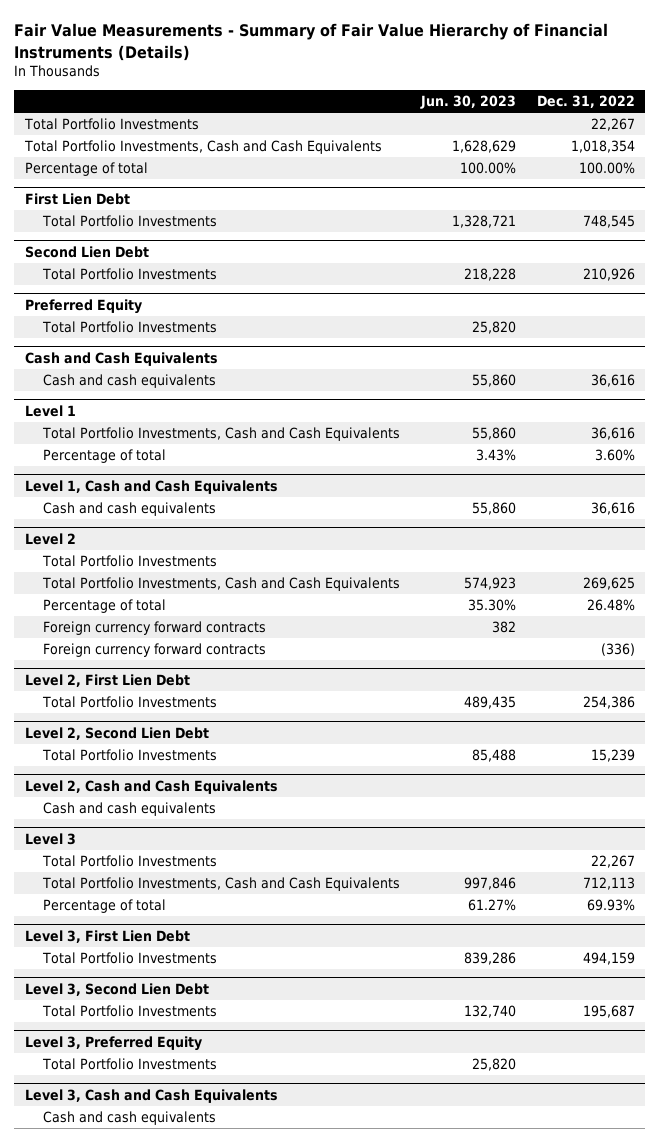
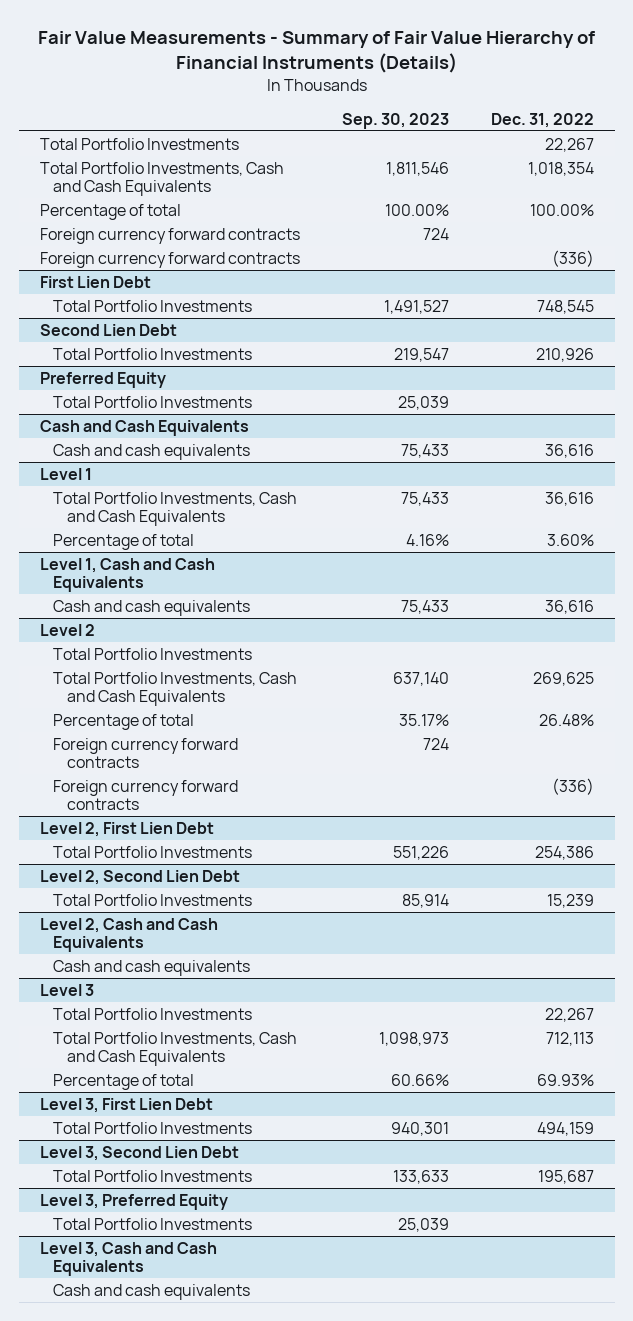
[420,95,517,110] Jun. 30, 2023 -> none
none -> [341,112,449,129] Sep. 30, 2023
none -> [39,227,300,244] Foreign currency forward contracts
none -> [39,251,300,268] Foreign currency forward contracts

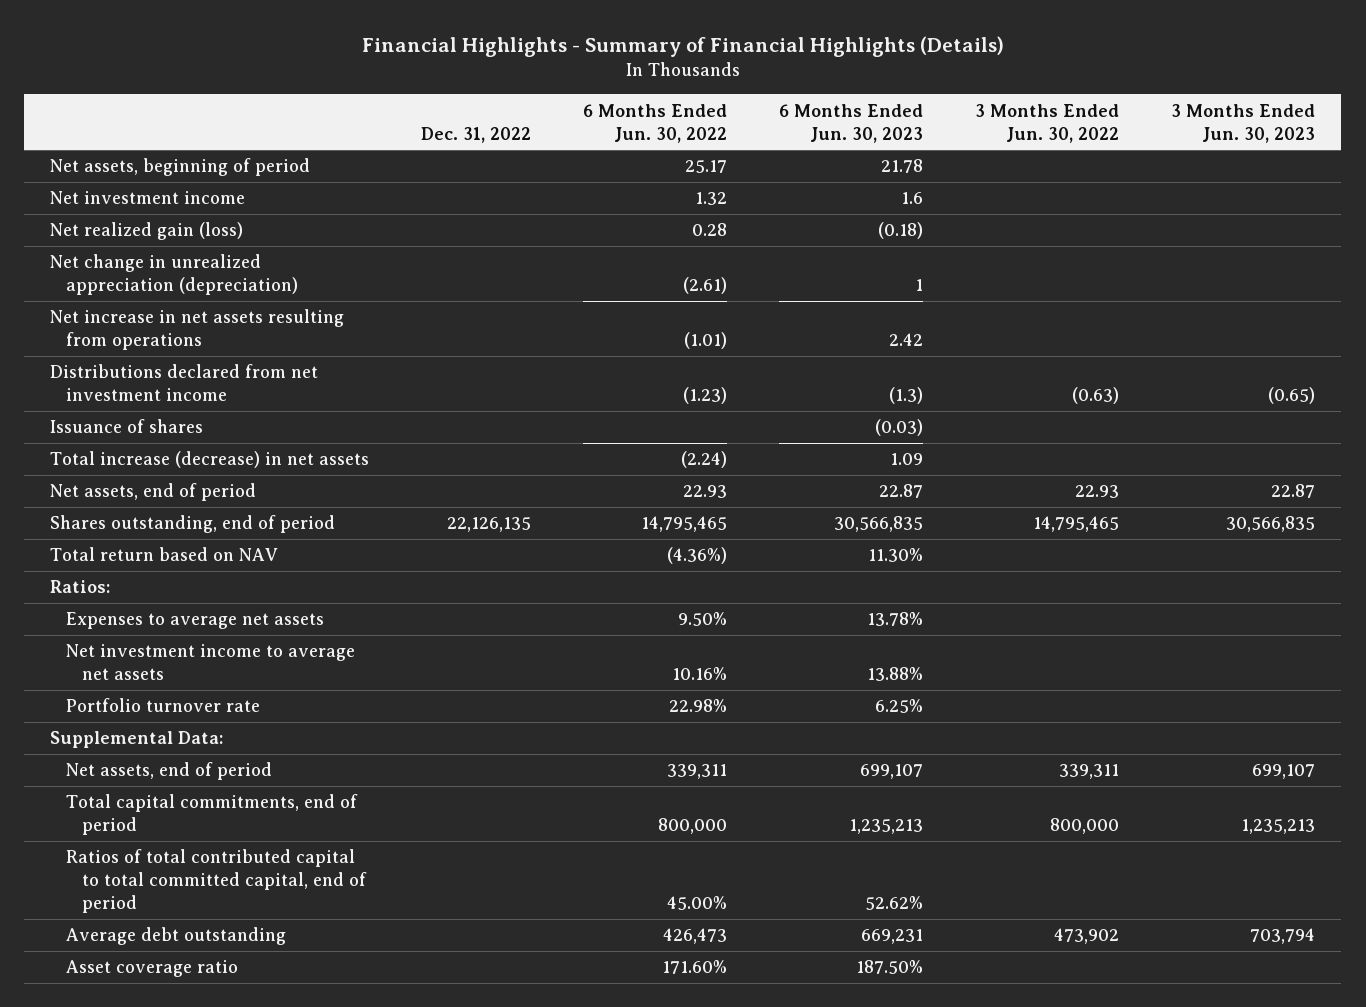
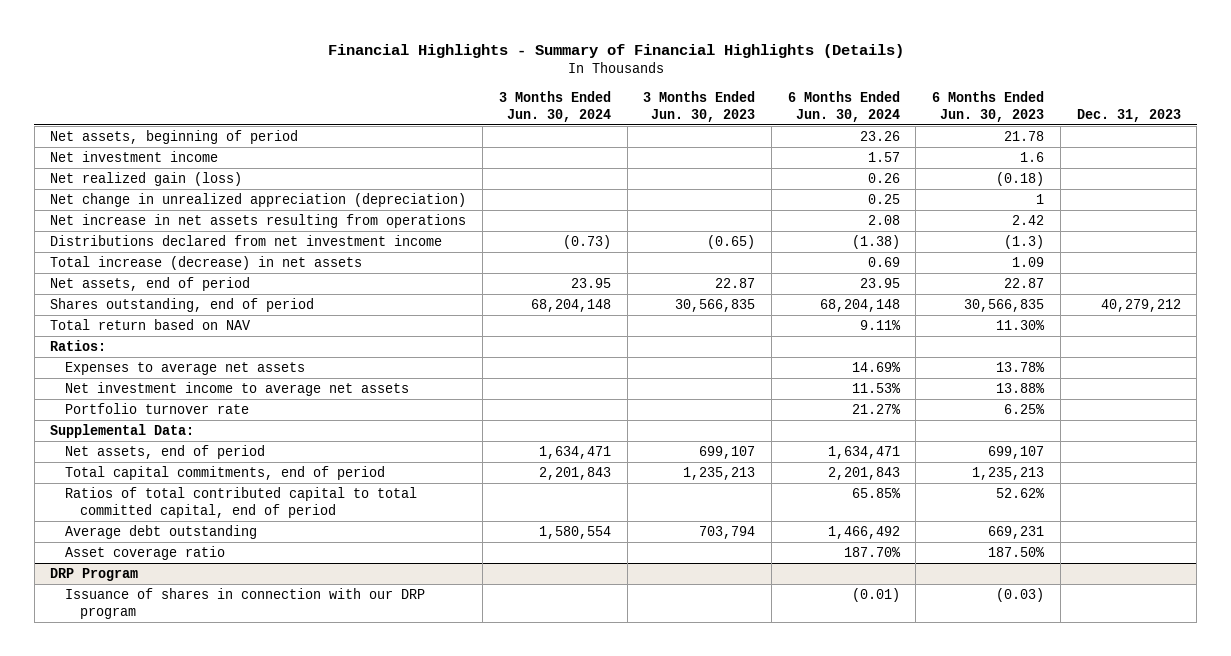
[421,126,532,143] Dec. 31, 2022 -> none
[583,103,728,143] 6 Months Ended Jun. 30, 2022 -> none
[975,103,1120,143] 3 Months Ended Jun. 30, 2022 -> none
none -> [498,90,611,122] 3 Months Ended Jun. 30, 2024
none -> [787,90,900,122] 6 Months Ended Jun. 30, 2024
none -> [1076,108,1181,122] Dec. 31, 2023
[50,419,204,434] Issuance of shares -> none
none -> [50,568,139,582] DRP Program
none -> [65,588,426,619] Issuance of shares in connection with our DRP program

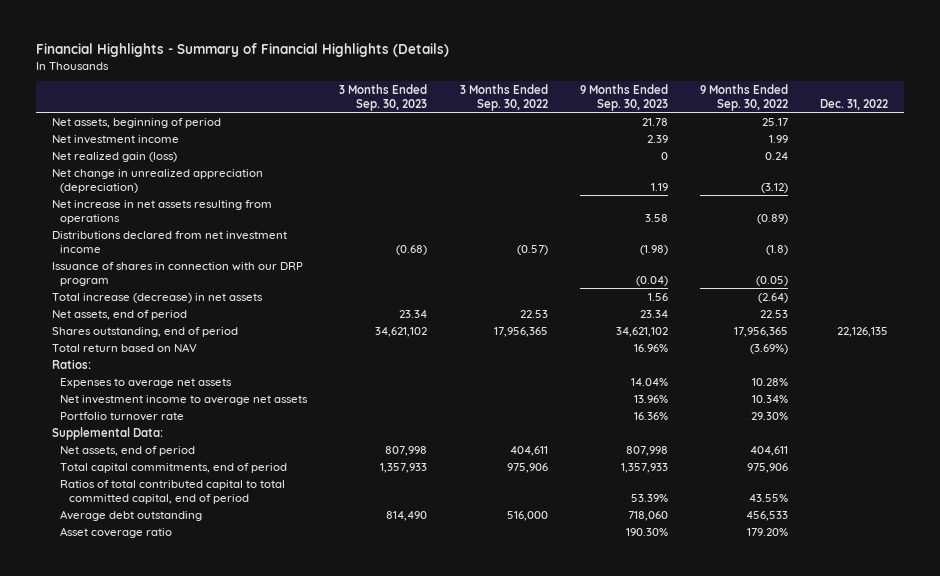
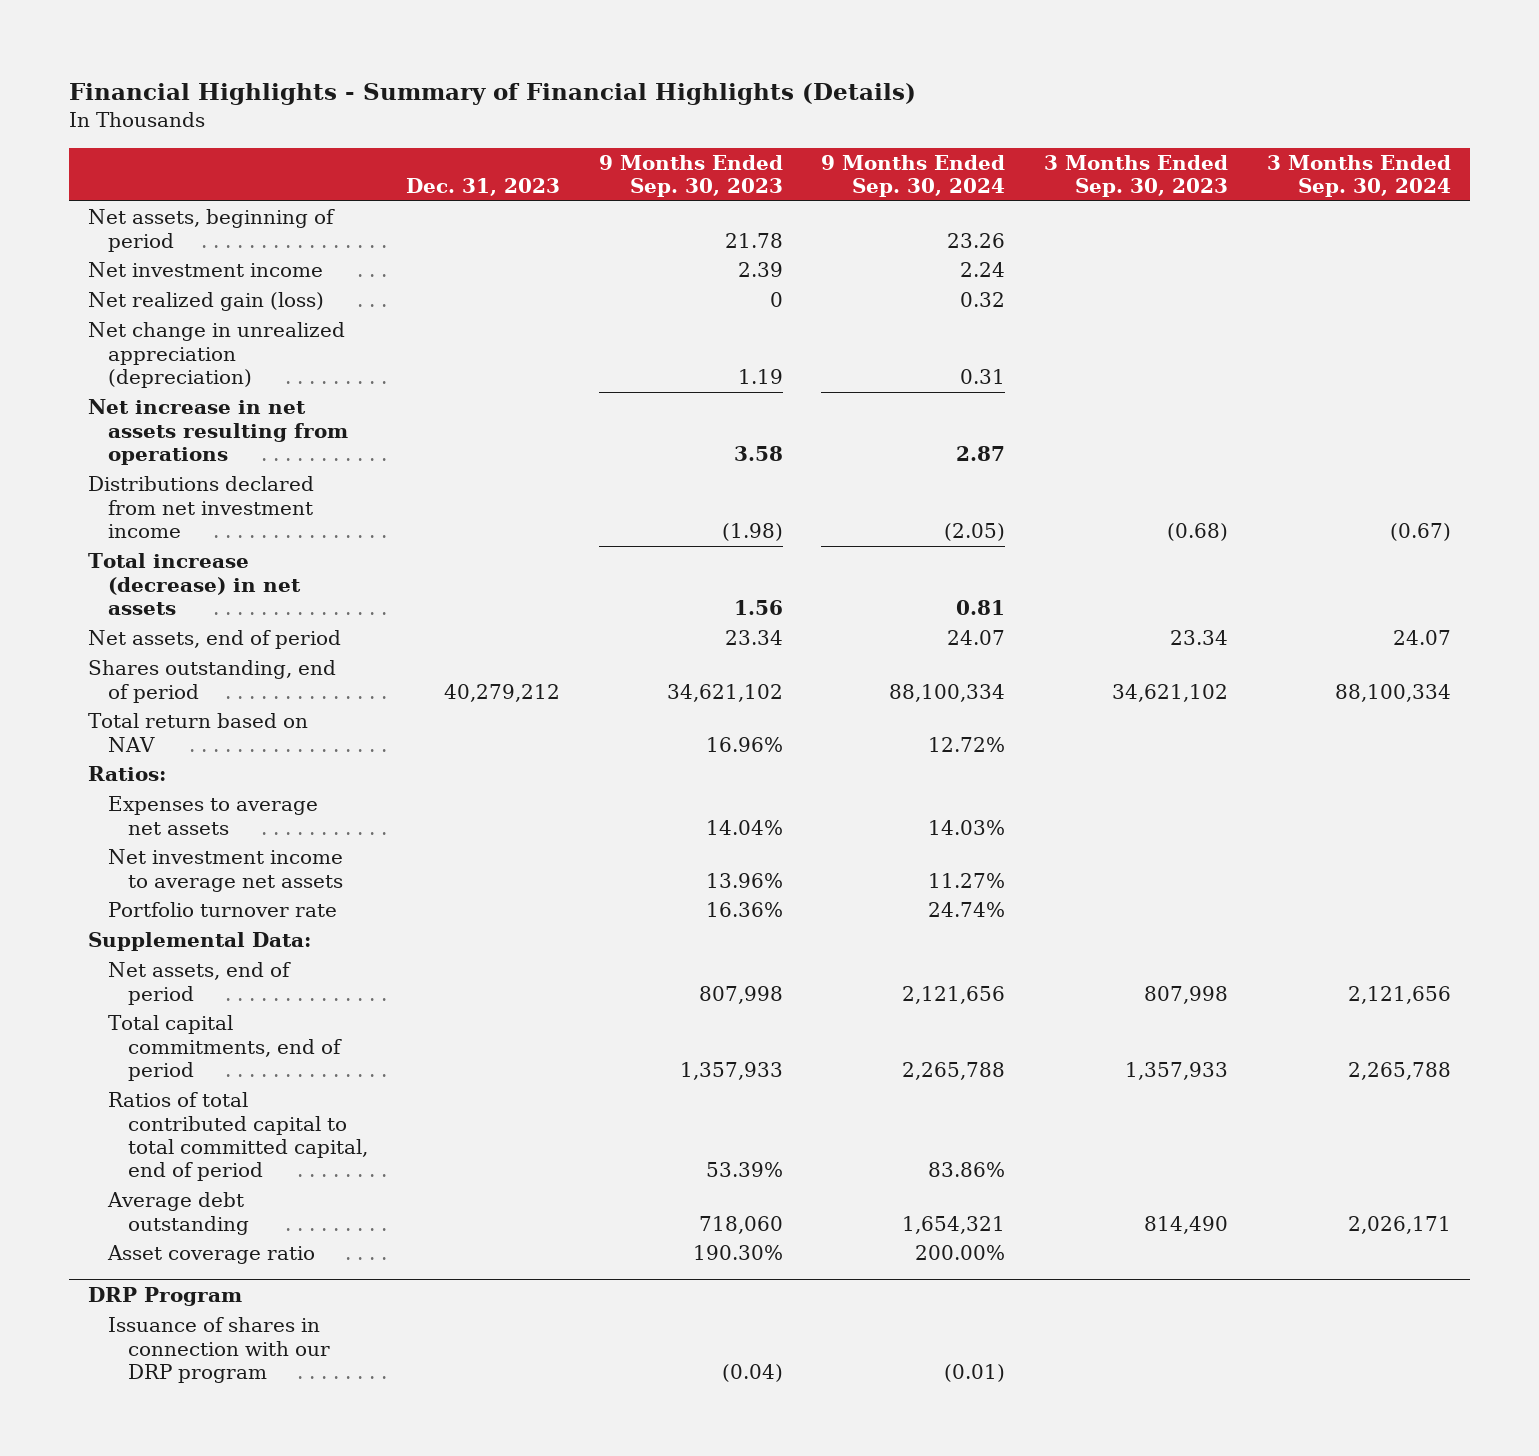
[459,84,548,112] 3 Months Ended Sep. 30, 2022 -> none
[699,84,788,112] 9 Months Ended Sep. 30, 2022 -> none
[820,99,889,111] Dec. 31, 2022 -> none
none -> [406,178,561,197] Dec. 31, 2023
none -> [821,154,1006,198] 9 Months Ended Sep. 30, 2024
none -> [1266,154,1451,198] 3 Months Ended Sep. 30, 2024
[51,261,303,286] Issuance of shares in connection with our DRP program -> none
none -> [88,1286,243,1306] DRP Program
none -> [107,1317,330,1383] Issuance of shares in connection with our DRP program

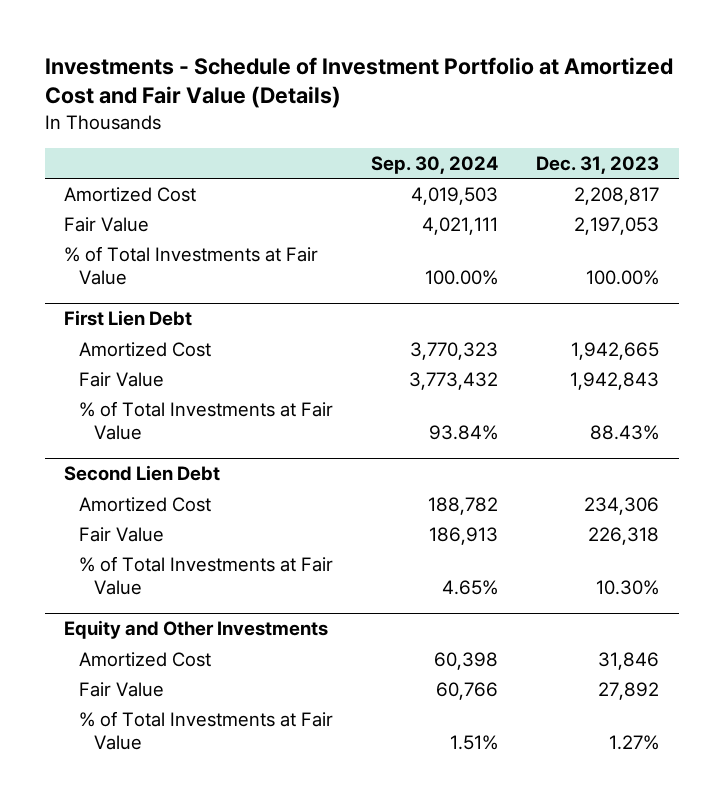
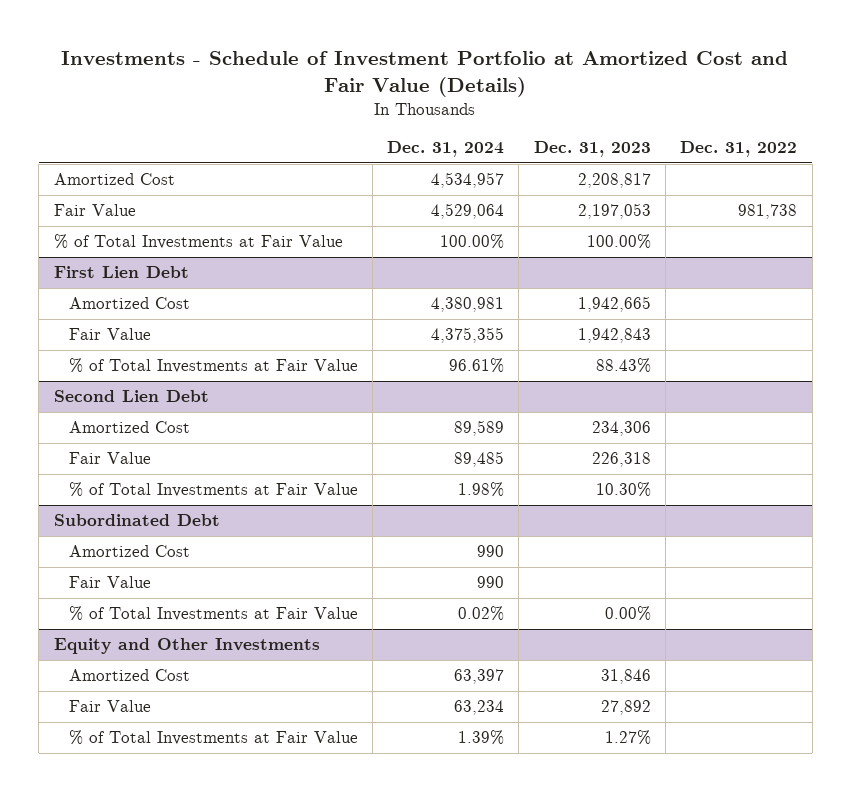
[371,155,499,174] Sep. 30, 2024 -> none
none -> [387,141,505,158] Dec. 31, 2024
none -> [680,141,798,158] Dec. 31, 2022
none -> [53,514,220,527] Subordinated Debt
none -> [68,545,190,558] Amortized Cost
none -> [68,576,151,589] Fair Value
none -> [68,606,358,622] % of Total Investments at Fair Value

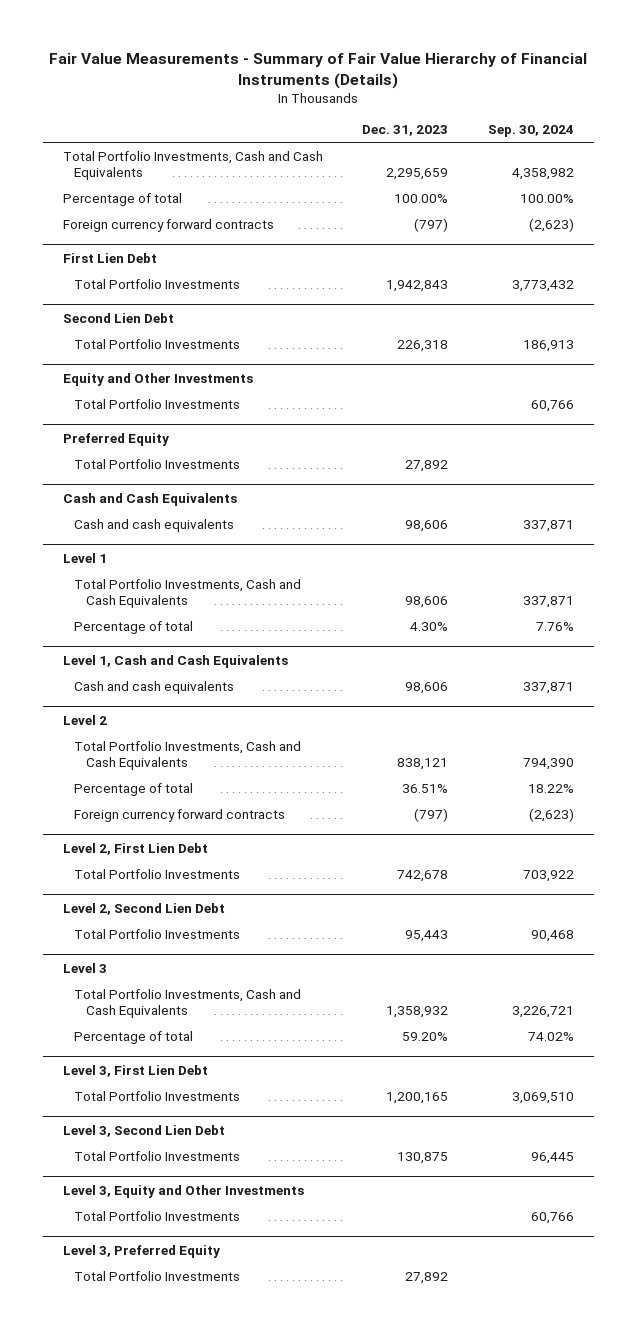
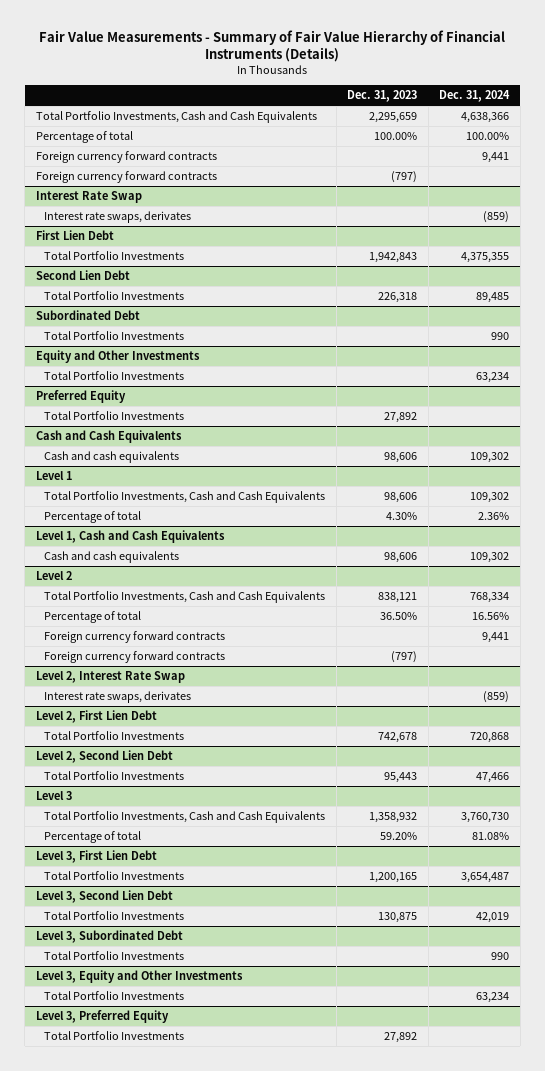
[488,125,575,138] Sep. 30, 2024 -> none
none -> [439,90,511,103] Dec. 31, 2024
none -> [35,151,217,164] Foreign currency forward contracts
none -> [35,191,142,204] Interest Rate Swap
none -> [44,211,192,224] Interest rate swaps, derivates
none -> [35,310,140,321] Subordinated Debt
none -> [44,331,185,341] Total Portfolio Investments
[402,783,449,793] 36.51% -> [380,612,418,621] 36.50%
none -> [44,631,226,644] Foreign currency forward contracts
none -> [35,671,185,684] Level 2, Interest Rate Swap
none -> [44,691,192,704] Interest rate swaps, derivates
none -> [35,930,183,944] Level 3, Subordinated Debt
none -> [44,951,185,961] Total Portfolio Investments

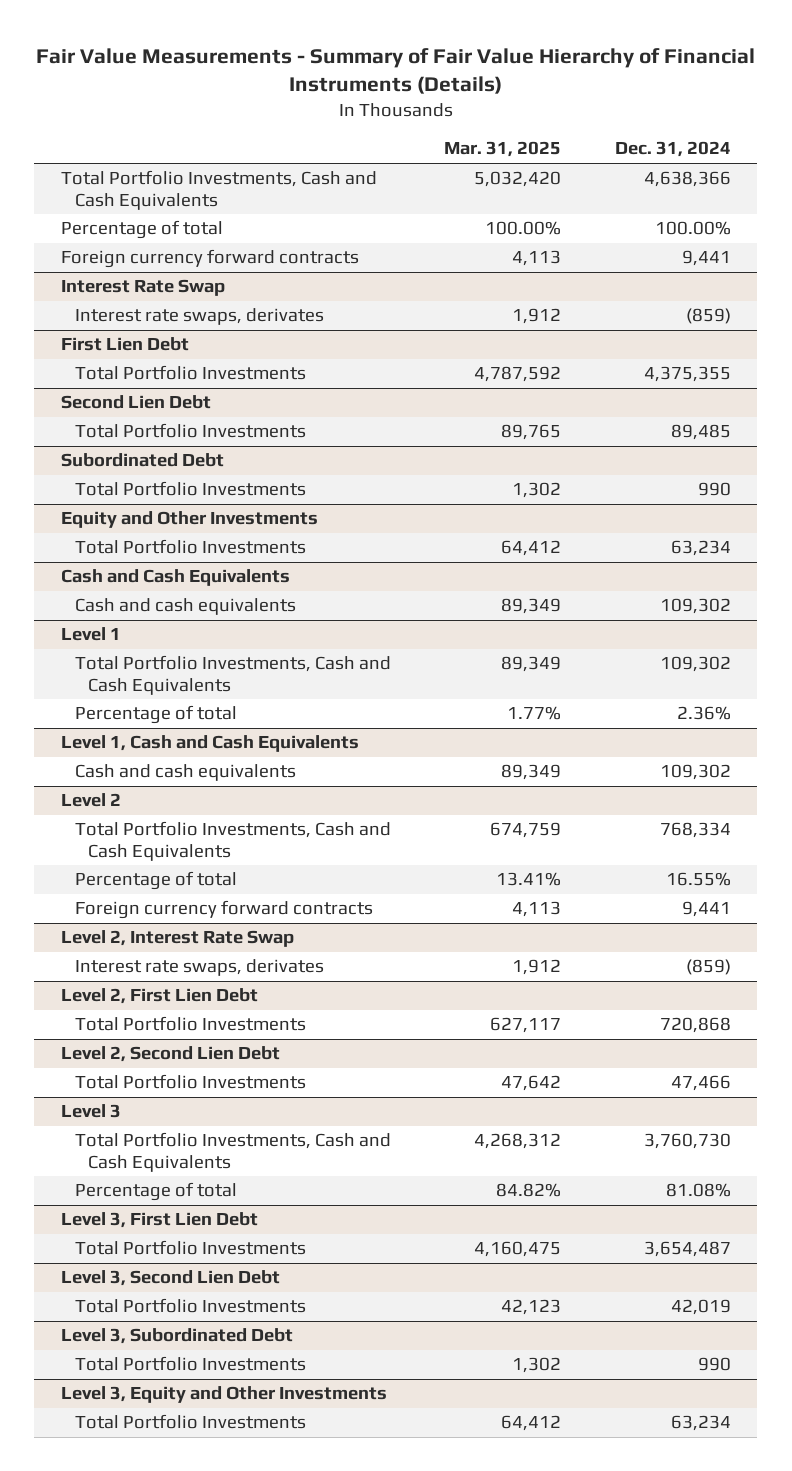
[347,90,418,103] Dec. 31, 2023 -> none
none -> [444,141,562,158] Mar. 31, 2025
[35,171,217,184] Foreign currency forward contracts -> none
[35,390,126,404] Preferred Equity -> none
[44,411,185,421] Total Portfolio Investments -> none
[472,612,510,621] 16.56% -> [665,872,731,887] 16.55%
[44,651,226,664] Foreign currency forward contracts -> none
[35,1010,169,1024] Level 3, Preferred Equity -> none
[44,1031,185,1041] Total Portfolio Investments -> none

